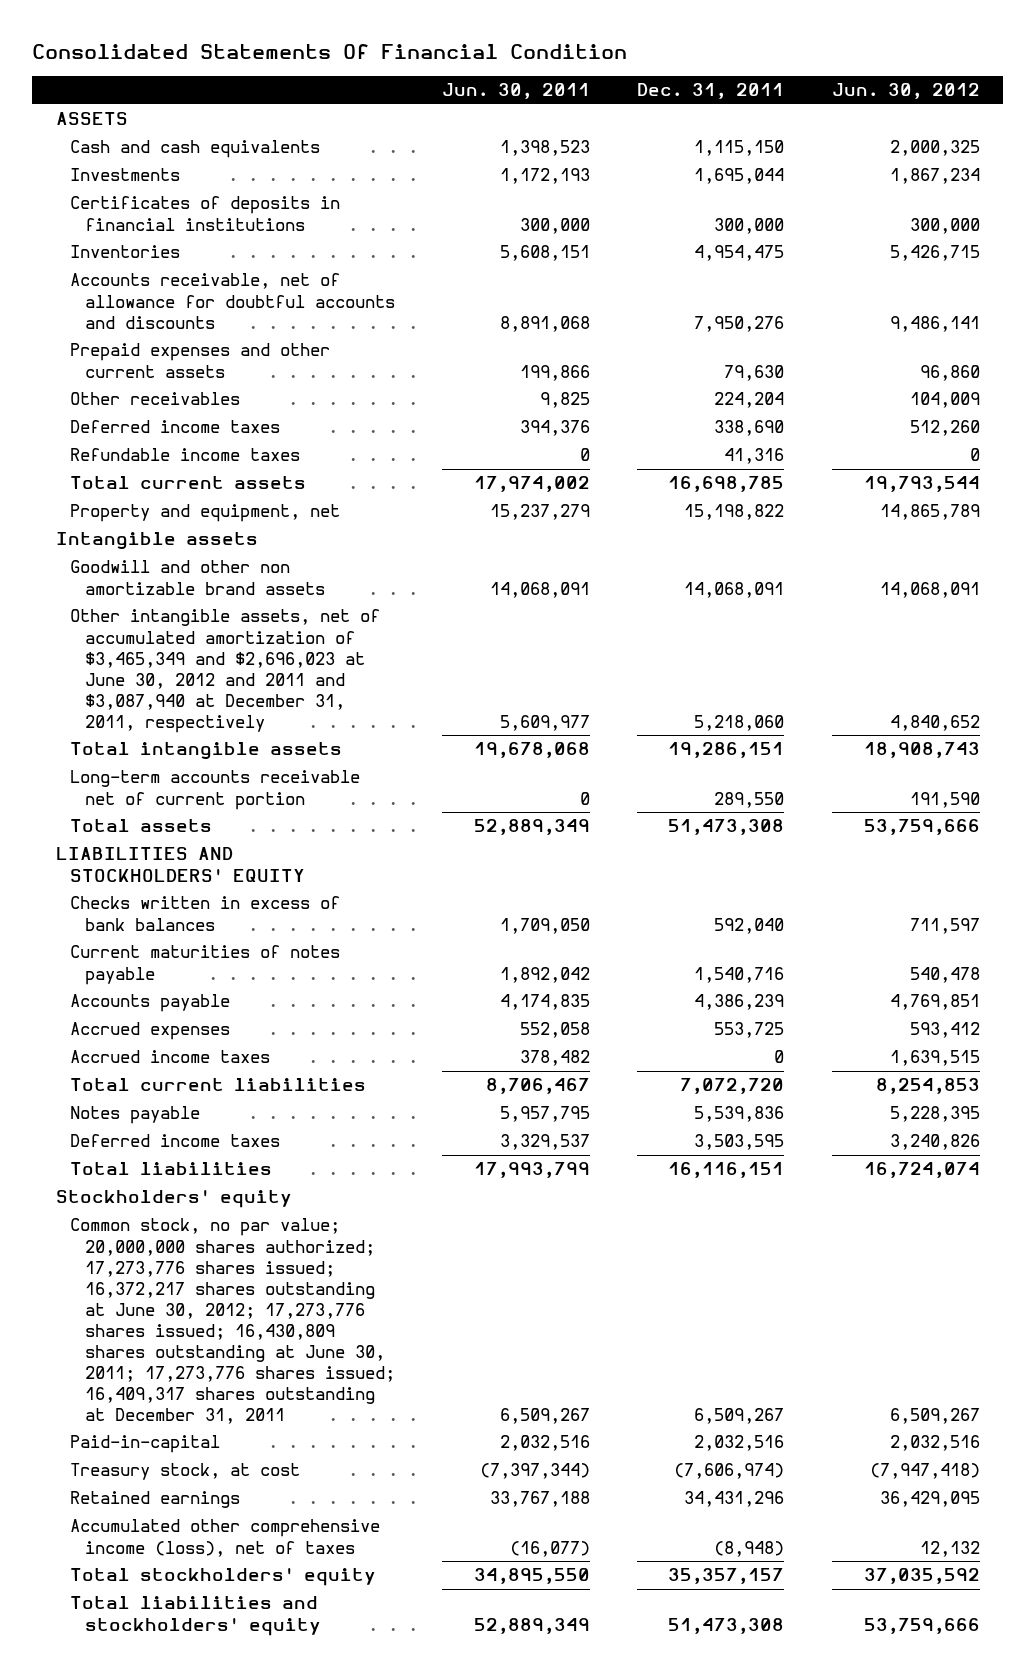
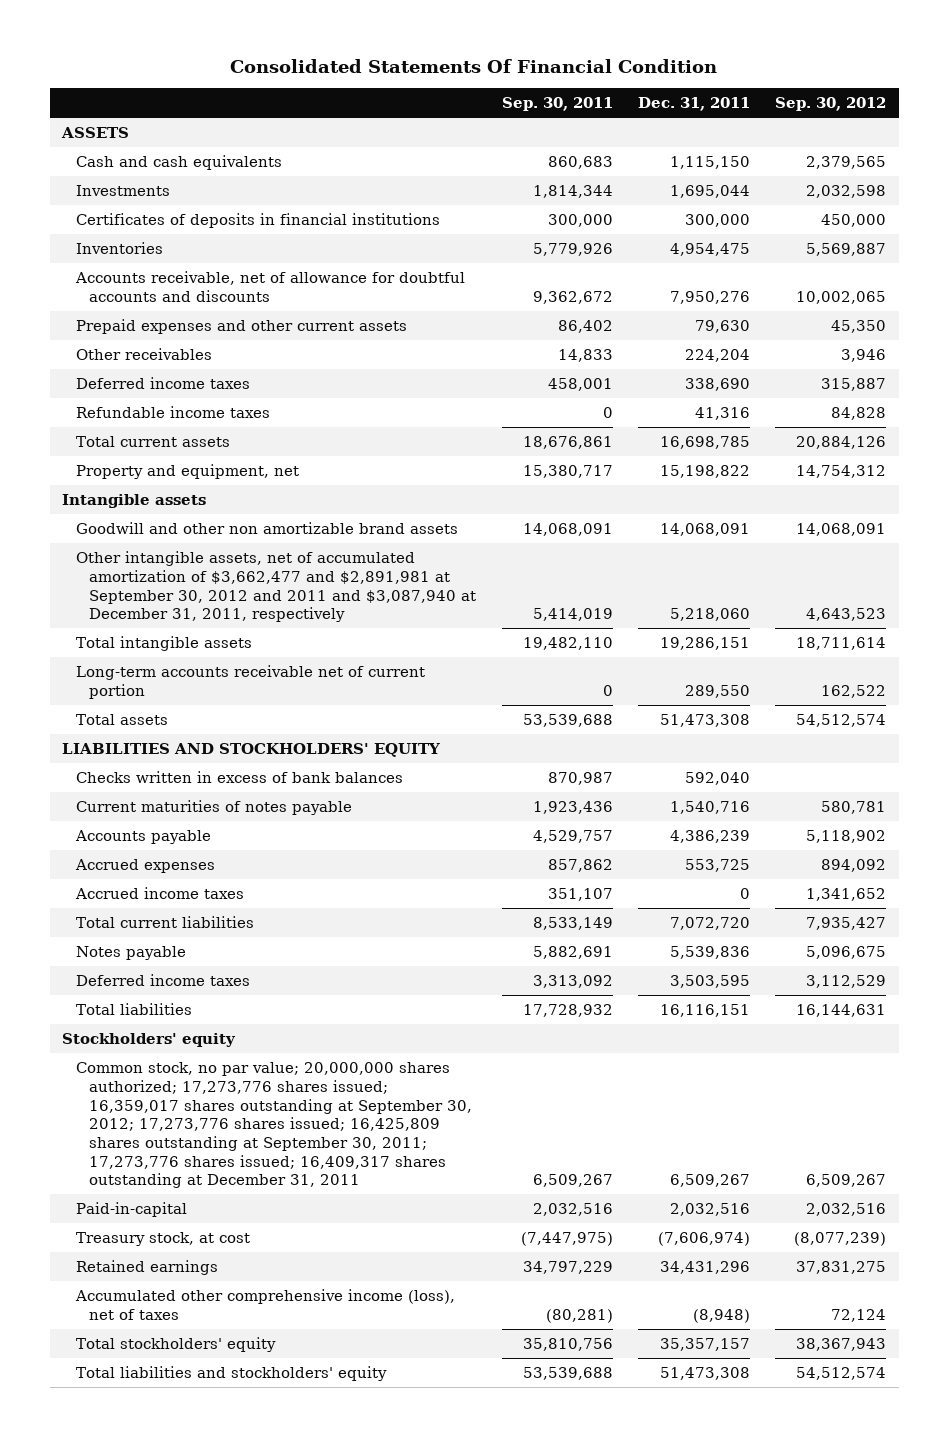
[442,83,591,100] Jun. 30, 2011 -> none
[831,83,980,100] Jun. 30, 2012 -> none
none -> [501,97,613,112] Sep. 30, 2011
none -> [774,97,886,112] Sep. 30, 2012
[70,609,381,733] Other intangible assets, net of accumulated amortization of $3,465,349 and $2,696,023 at June 30, 2012 and 2011 and $3,087,940 at December 31, 2011, respectively -> [75,551,477,623] Other intangible assets, net of accumulated amortization of $3,662,477 and $2,891,981 at September 30, 2012 and 2011 and $3,087,940 at December 31, 2011, respectively
[70,1218,395,1424] Common stock, no par value; 20,000,000 shares authorized; 17,273,776 shares issued; 16,372,217 shares outstanding at June 30, 2012; 17,273,776 shares issued; 16,430,809 shares outstanding at June 30, 2011; 17,273,776 shares issued; 16,409,317 shares outstanding at December 31, 2011 -> [75,1062,473,1189] Common stock, no par value; 20,000,000 shares authorized; 17,273,776 shares issued; 16,359,017 shares outstanding at September 30, 2012; 17,273,776 shares issued; 16,425,809 shares outstanding at September 30, 2011; 17,273,776 shares issued; 16,409,317 shares outstanding at December 31, 2011

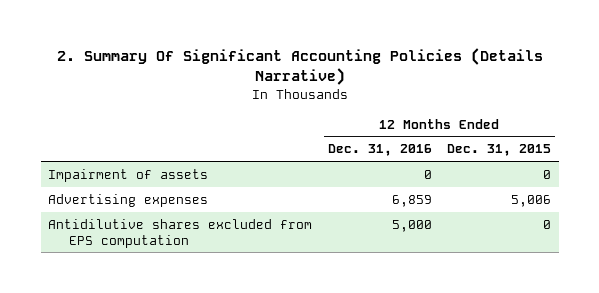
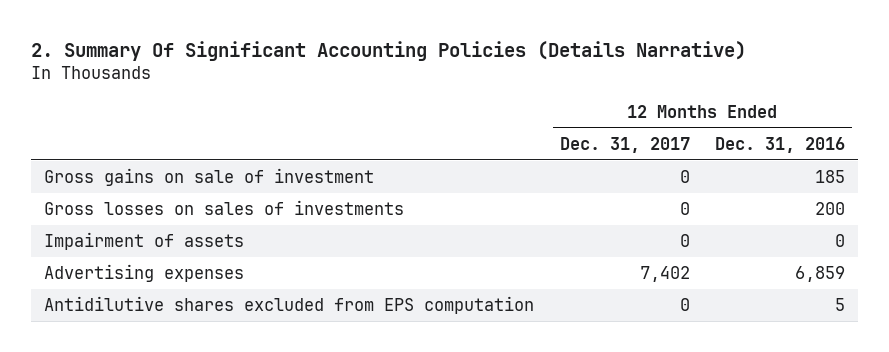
[447,144,552,157] Dec. 31, 2015 -> none
none -> [559,136,690,153] Dec. 31, 2017
none -> [43,168,374,187] Gross gains on sale of investment
none -> [43,200,404,216] Gross losses on sales of investments
[391,219,432,232] 5,000 -> [835,298,846,312] 5

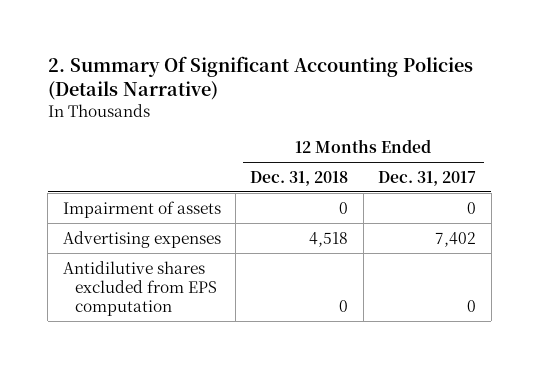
[715,136,846,153] Dec. 31, 2016 -> none
none -> [250,170,349,186] Dec. 31, 2018
[43,168,374,187] Gross gains on sale of investment -> none
[43,200,404,216] Gross losses on sales of investments -> none

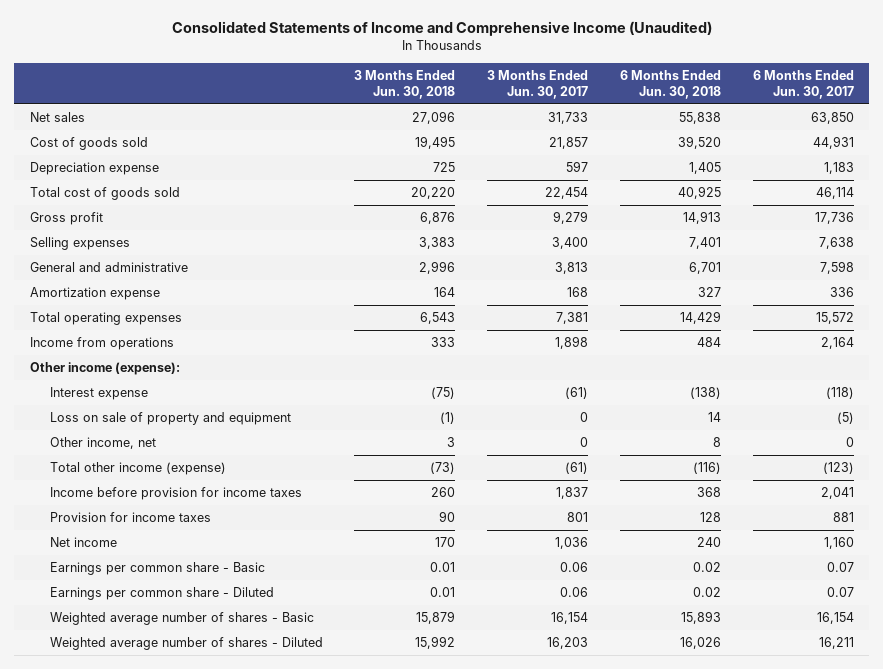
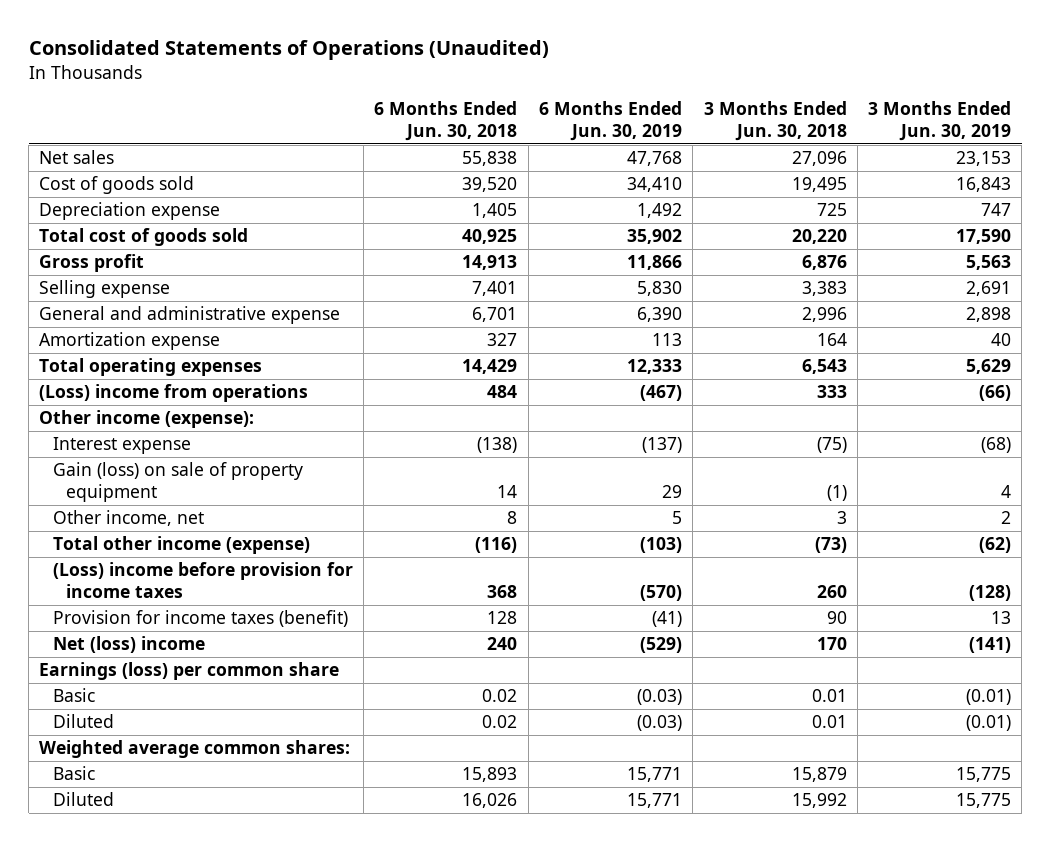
[171,21,712,37] Consolidated Statements of Income and Comprehensive Income (Unaudited) -> [28,40,549,61] Consolidated Statements of Operations (Unaudited)
[487,69,589,99] 3 Months Ended Jun. 30, 2017 -> none
[752,69,854,99] 6 Months Ended Jun. 30, 2017 -> none
none -> [539,101,683,141] 6 Months Ended Jun. 30, 2019
none -> [868,101,1012,141] 3 Months Ended Jun. 30, 2019
[29,237,130,251] Selling expenses -> [39,280,171,299] Selling expense
[29,262,188,273] General and administrative -> [39,306,341,325] General and administrative expense
[29,337,174,351] Income from operations -> [39,384,309,403] (Loss) income from operations
[49,412,291,426] Loss on sale of property and equipment -> [52,462,303,502] Gain (loss) on sale of property equipment
[49,487,302,501] Income before provision for income taxes -> [52,562,353,598] (Loss) income before provision for income taxes
[49,512,211,523] Provision for income taxes -> [52,610,348,628] Provision for income taxes (benefit)
[49,537,117,548] Net income -> [52,636,205,654] Net (loss) income
none -> [39,662,340,681] Earnings (loss) per common share
[49,562,265,576] Earnings per common share - Basic -> [52,688,95,703] Basic
[49,587,274,601] Earnings per common share - Diluted -> [52,714,114,729] Diluted
none -> [39,740,351,759] Weighted average common shares:
[49,612,314,626] Weighted average number of shares - Basic -> [52,766,95,781] Basic
[49,637,323,651] Weighted average number of shares - Diluted -> [52,792,114,807] Diluted

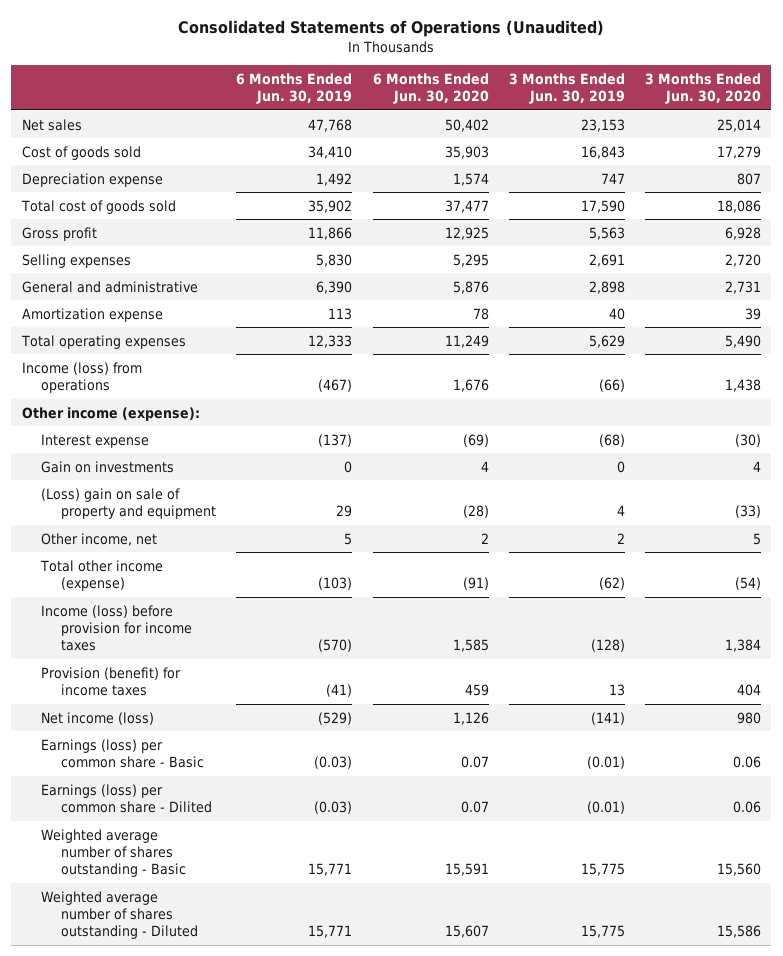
[374,101,518,141] 6 Months Ended Jun. 30, 2018 -> none
[703,101,847,141] 3 Months Ended Jun. 30, 2018 -> none
none -> [372,73,489,105] 6 Months Ended Jun. 30, 2020
none -> [645,73,762,105] 3 Months Ended Jun. 30, 2020
[39,280,171,299] Selling expense -> [21,253,131,268] Selling expenses
[39,306,341,325] General and administrative expense -> [21,280,198,293] General and administrative
[39,384,309,403] (Loss) income from operations -> [21,361,142,394] Income (loss) from operations
none -> [41,460,175,473] Gain on investments
[52,462,303,502] Gain (loss) on sale of property equipment -> [41,487,217,520] (Loss) gain on sale of property and equipment
[39,662,340,681] Earnings (loss) per common share -> none
[39,740,351,759] Weighted average common shares: -> none
[52,562,353,598] (Loss) income before provision for income taxes -> [41,604,193,652] Income (loss) before provision for income taxes
[52,610,348,628] Provision for income taxes (benefit) -> [41,666,182,697] Provision (benefit) for income taxes
[52,636,205,654] Net (loss) income -> [41,711,155,725] Net income (loss)
[52,688,95,703] Basic -> [41,738,205,769] Earnings (loss) per common share - Basic
[52,714,114,729] Diluted -> [41,783,213,814] Earnings (loss) per common share - Dilited
[52,766,95,781] Basic -> [41,828,187,878] Weighted average number of shares outstanding - Basic
[52,792,114,807] Diluted -> [41,890,199,940] Weighted average number of shares outstanding - Diluted

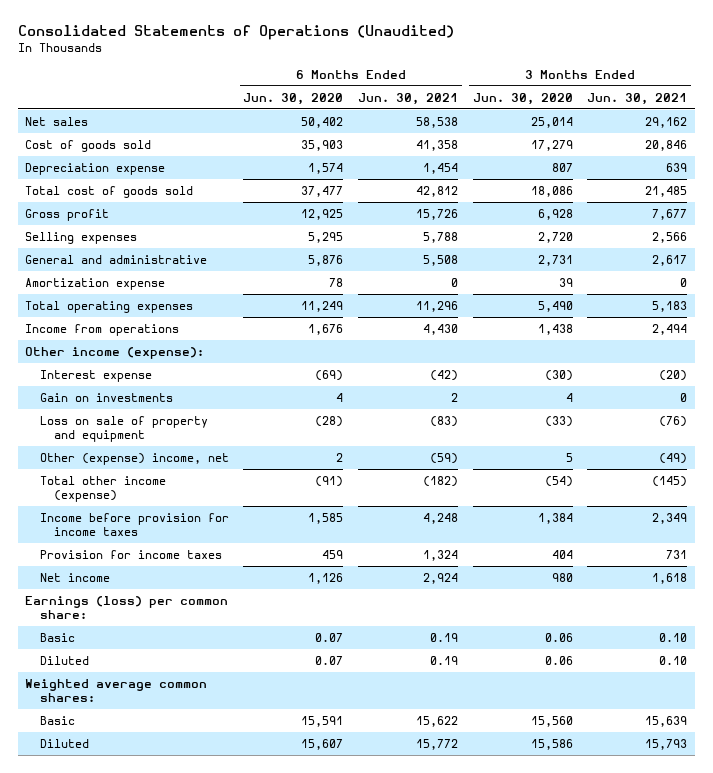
[236,73,353,105] 6 Months Ended Jun. 30, 2019 -> none
[508,73,625,105] 3 Months Ended Jun. 30, 2019 -> none
none -> [357,92,458,105] Jun. 30, 2021
none -> [587,92,688,105] Jun. 30, 2021
[21,361,142,394] Income (loss) from operations -> [25,323,180,336] Income from operations
[41,487,217,520] (Loss) gain on sale of property and equipment -> [39,415,208,442] Loss on sale of property and equipment
[41,532,158,546] Other income, net -> [39,452,229,465] Other (expense) income, net
[41,604,193,652] Income (loss) before provision for income taxes -> [39,512,229,536] Income before provision for income taxes
[41,666,182,697] Provision (benefit) for income taxes -> [39,549,222,559] Provision for income taxes
[41,711,155,725] Net income (loss) -> [39,572,110,582] Net income
none -> [25,595,229,619] Earnings (loss) per common share:
[41,738,205,769] Earnings (loss) per common share - Basic -> [39,632,75,642] Basic
[41,783,213,814] Earnings (loss) per common share - Dilited -> [39,655,89,665] Diluted
none -> [25,678,208,702] Weighted average common shares:
[41,828,187,878] Weighted average number of shares outstanding - Basic -> [39,715,75,725] Basic
[41,890,199,940] Weighted average number of shares outstanding - Diluted -> [39,738,89,748] Diluted

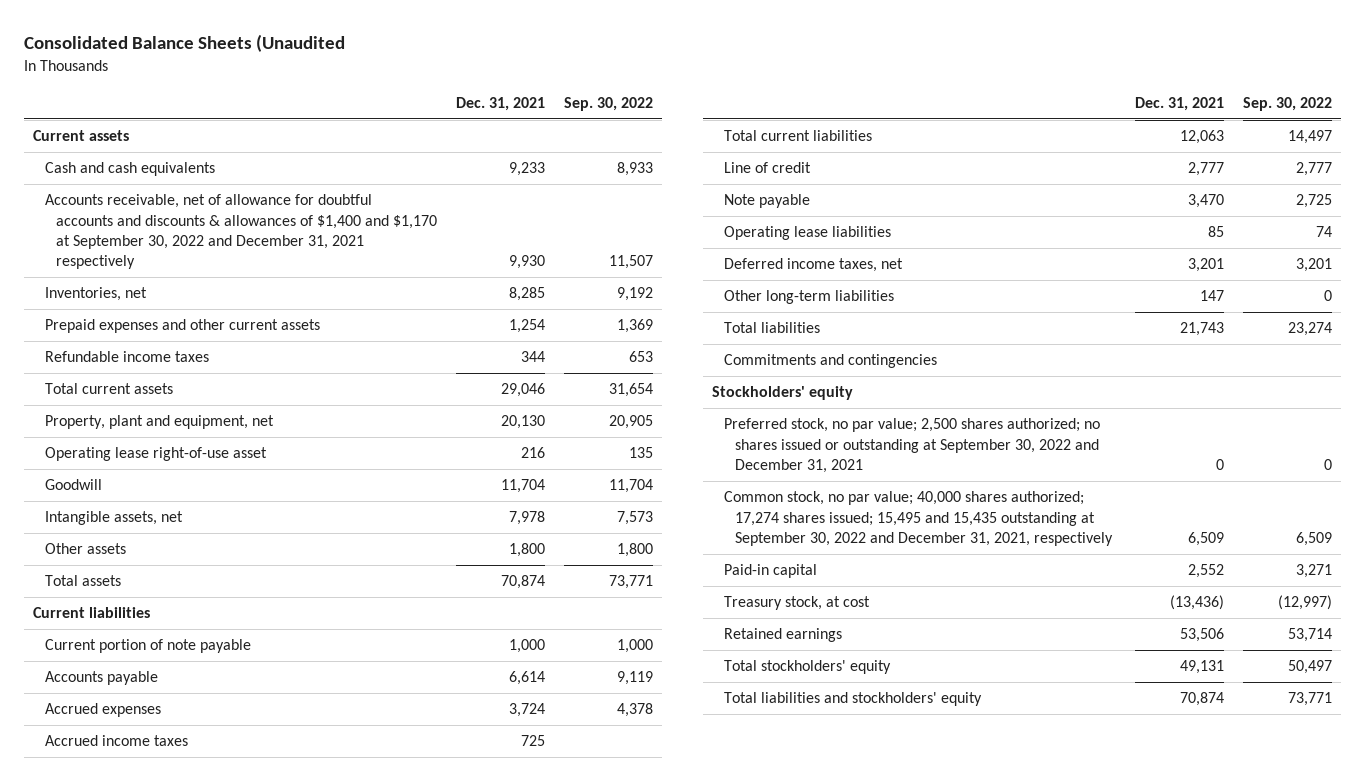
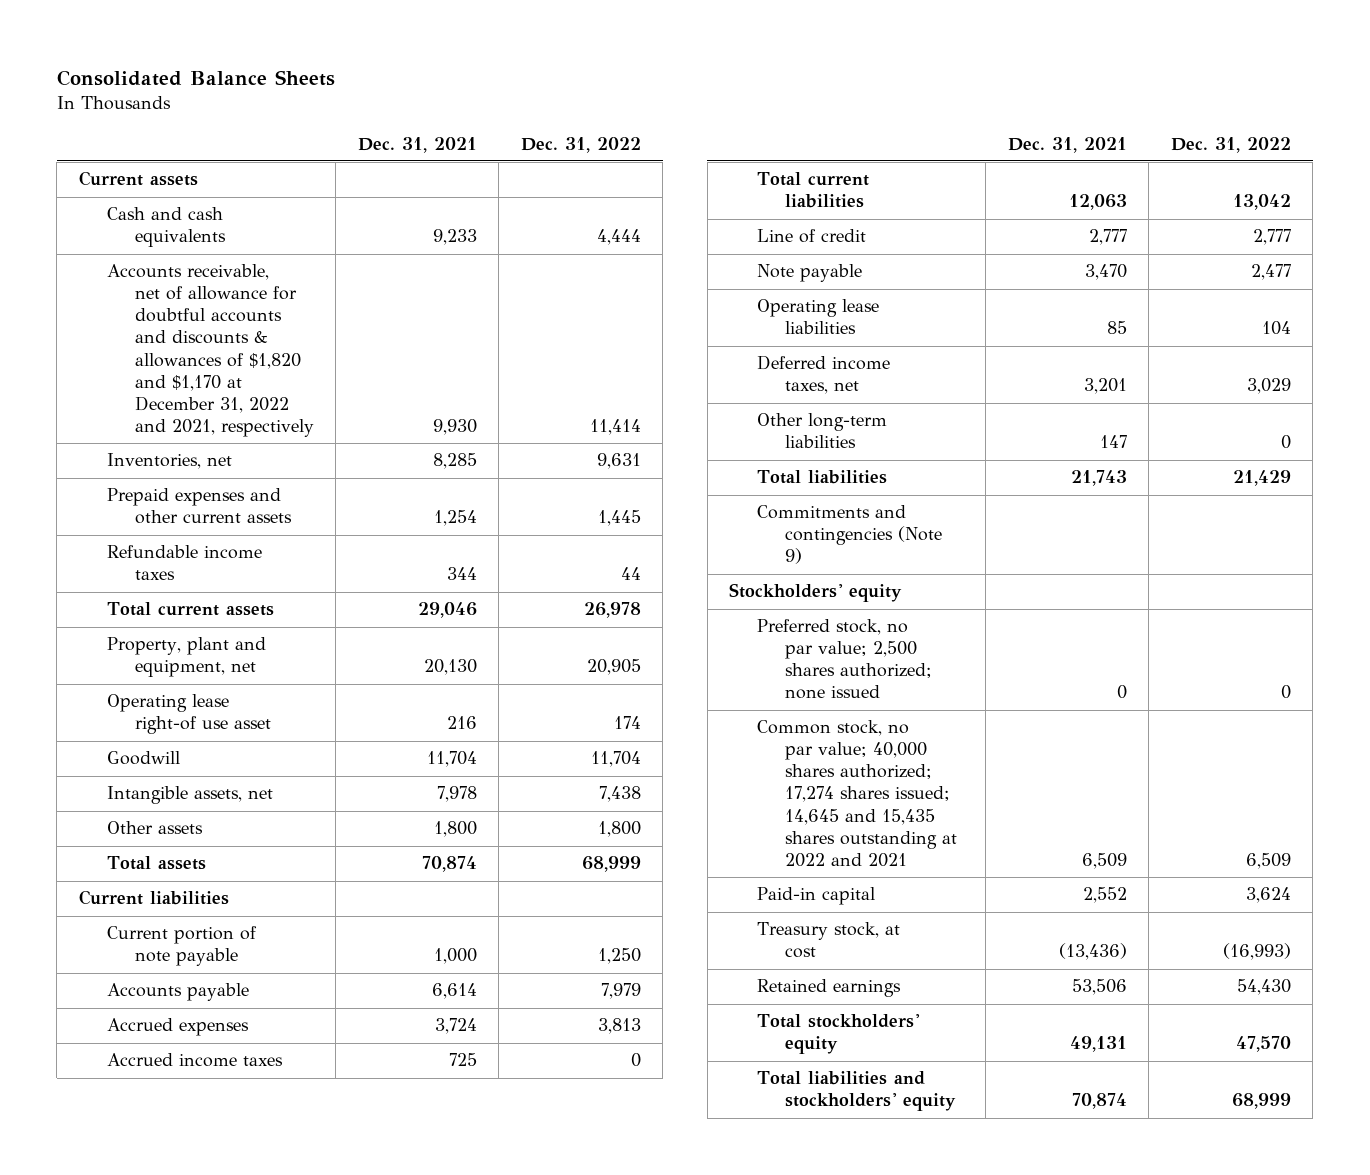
[23,33,345,52] Consolidated Balance Sheets (Unaudited -> [56,69,335,86] Consolidated Balance Sheets
[563,97,653,112] Sep. 30, 2022 -> none
none -> [520,136,641,153] Dec. 31, 2022
[44,194,438,270] Accounts receivable, net of allowance for doubtful accounts and discounts & allowances of $1,400 and $1,170 at September 30, 2022 and December 31, 2021 respectively -> [106,264,314,437] Accounts receivable, net of allowance for doubtful accounts and discounts & allowances of $1,820 and $1,170 at December 31, 2022 and 2021, respectively
[44,447,267,462] Operating lease right-of-use asset -> [106,694,271,735] Operating lease right-of use asset
[723,354,937,369] Commitments and contingencies -> [757,505,943,565] Commitments and contingencies (Note 9)
[723,418,1100,473] Preferred stock, no par value; 2,500 shares authorized; no shares issued or outstanding at September 30, 2022 and December 31, 2021 -> [757,619,933,700] Preferred stock, no par value; 2,500 shares authorized; none issued
[723,491,1114,546] Common stock, no par value; 40,000 shares authorized; 17,274 shares issued; 15,495 and 15,435 outstanding at September 30, 2022 and December 31, 2021, respectively -> [757,720,958,867] Common stock, no par value; 40,000 shares authorized; 17,274 shares issued; 14,645 and 15,435 shares outstanding at 2022 and 2021

